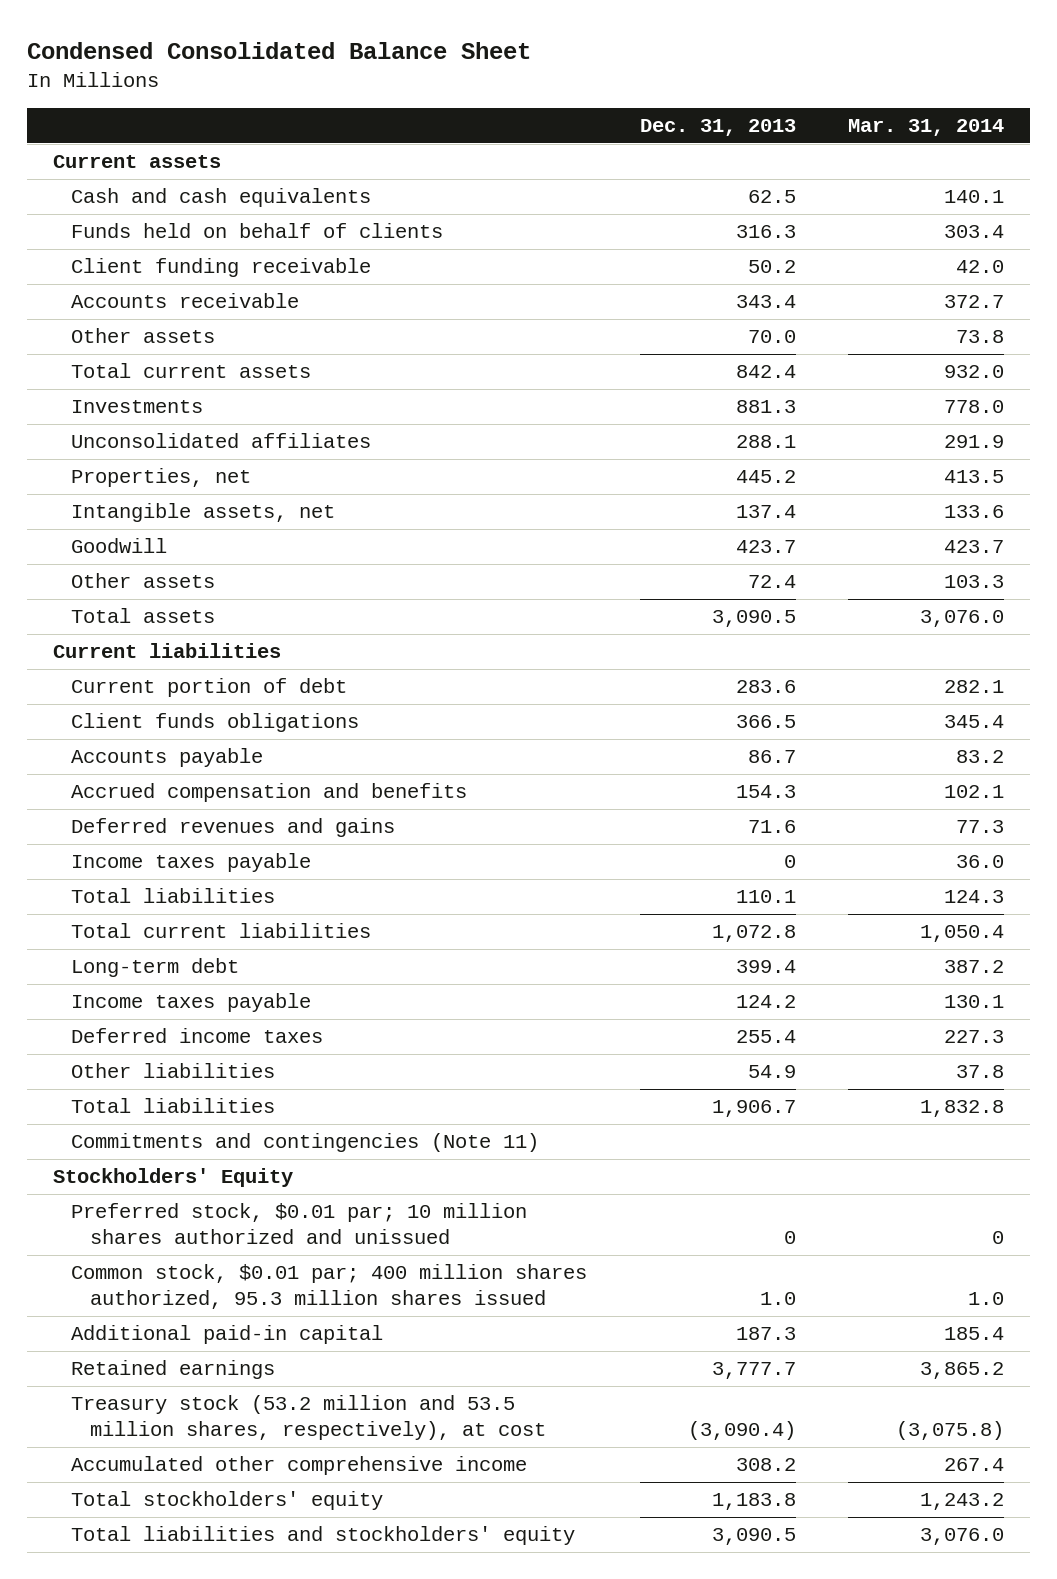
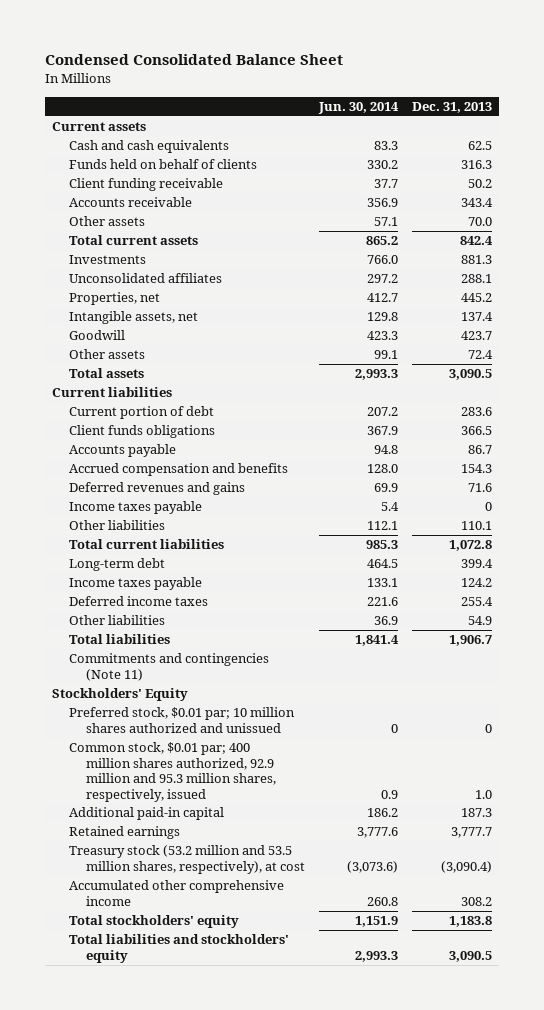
[847,119,1004,137] Mar. 31, 2014 -> none
none -> [318,101,400,114] Jun. 30, 2014
[71,888,276,904] Total liabilities -> [69,520,166,531] Other liabilities
[71,1264,588,1310] Common stock, $0.01 par; 400 million shares authorized, 95.3 million shares issued -> [69,742,277,802] Common stock, $0.01 par; 400 million shares authorized, 92.9 million and 95.3 million shares, respectively, issued

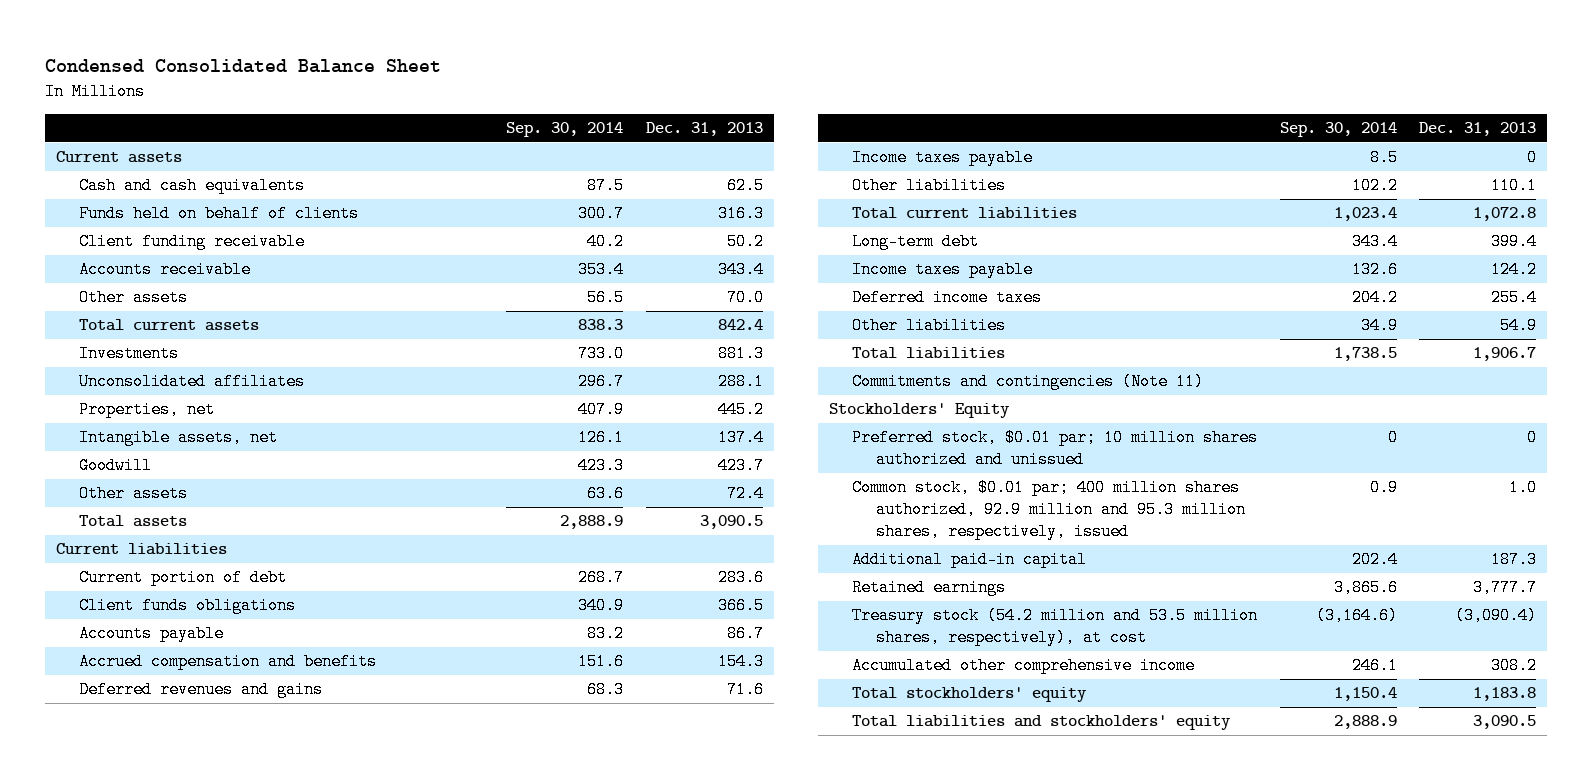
[318,101,400,114] Jun. 30, 2014 -> none
none -> [506,122,624,138] Sep. 30, 2014
[69,845,306,874] Treasury stock (53.2 million and 53.5 million shares, respectively), at cost -> [852,607,1259,647] Treasury stock (54.2 million and 53.5 million shares, respectively), at cost

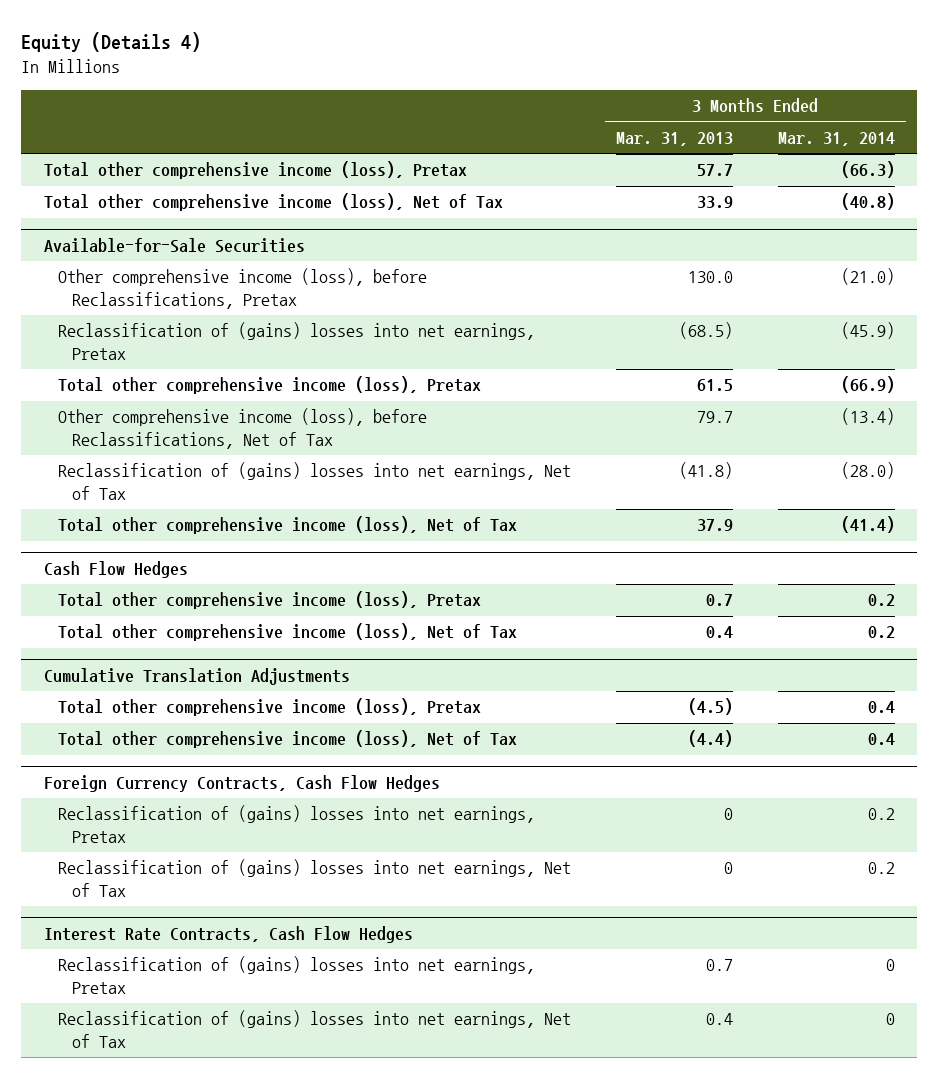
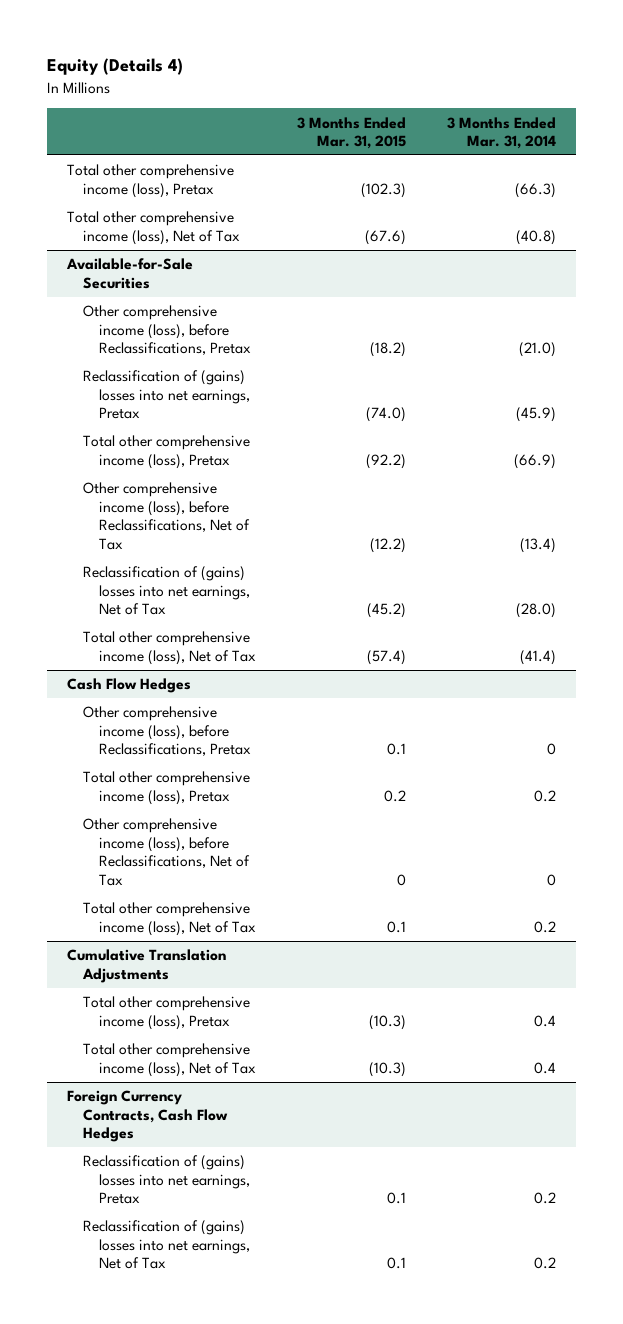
[615,131,733,146] Mar. 31, 2013 -> none
none -> [296,116,406,149] 3 Months Ended Mar. 31, 2015
none -> [83,706,252,757] Other comprehensive income (loss), before Reclassifications, Pretax
none -> [83,818,251,886] Other comprehensive income (loss), before Reclassifications, Net of Tax
[43,925,413,943] Interest Rate Contracts, Cash Flow Hedges -> none
[57,956,535,995] Reclassification of (gains) losses into net earnings, Pretax -> none
[57,1010,571,1049] Reclassification of (gains) losses into net earnings, Net of Tax -> none

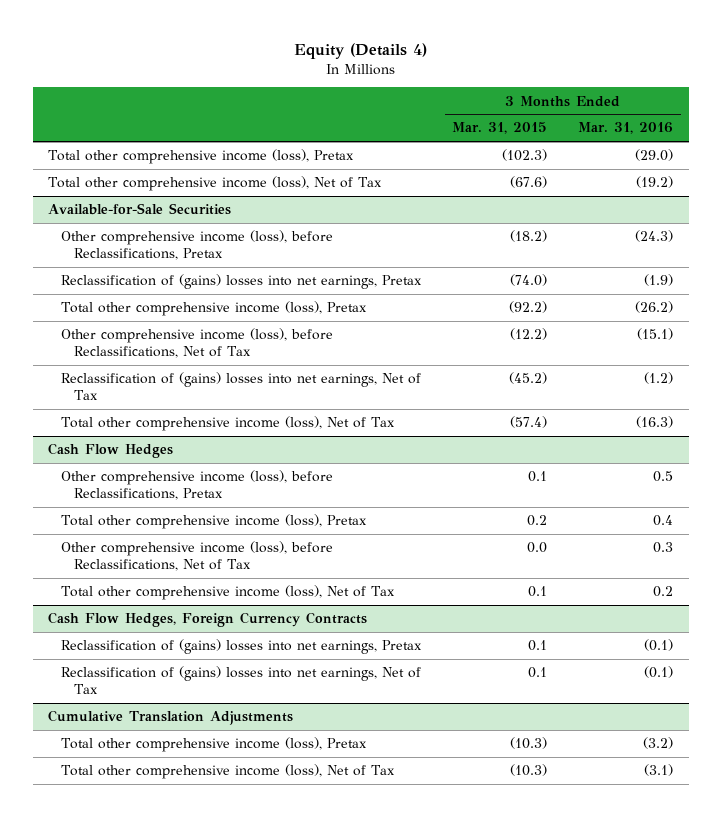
[446,116,556,149] 3 Months Ended Mar. 31, 2014 -> none
none -> [578,122,674,135] Mar. 31, 2016
[396,873,406,886] 0 -> [527,542,548,554] 0.0
none -> [48,612,368,628] Cash Flow Hedges, Foreign Currency Contracts
none -> [61,639,423,655] Reclassification of (gains) losses into net earnings, Pretax
none -> [61,666,422,695] Reclassification of (gains) losses into net earnings, Net of Tax
[67,1090,229,1143] Foreign Currency Contracts, Cash Flow Hedges -> none
[83,1155,251,1205] Reclassification of (gains) losses into net earnings, Pretax -> none
[83,1220,251,1270] Reclassification of (gains) losses into net earnings, Net of Tax -> none

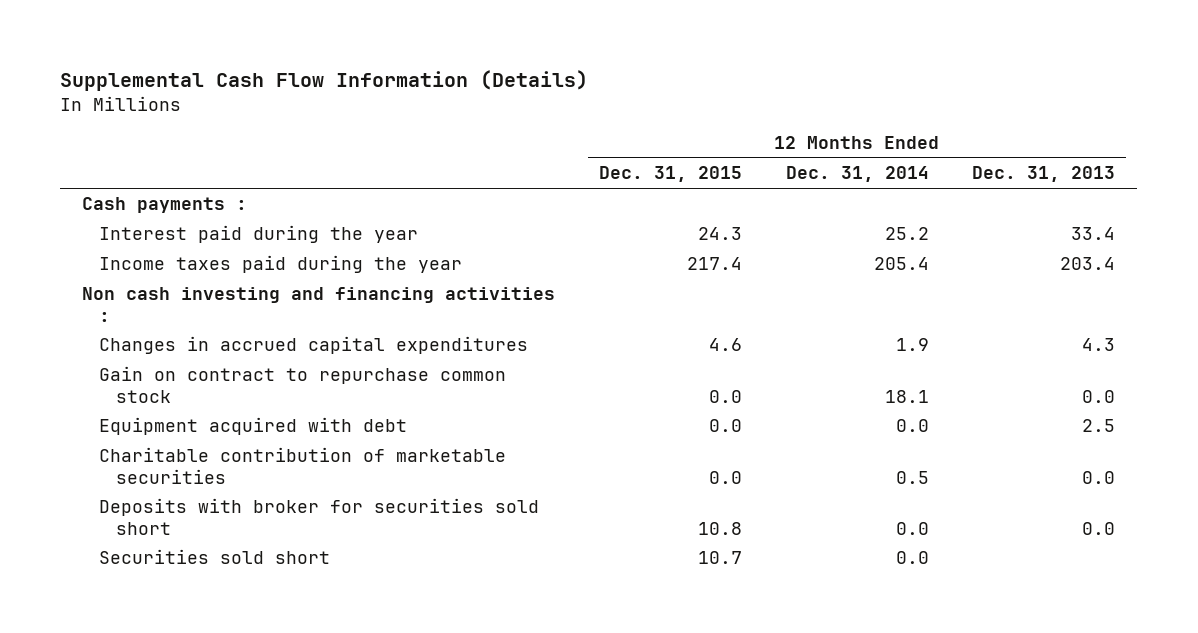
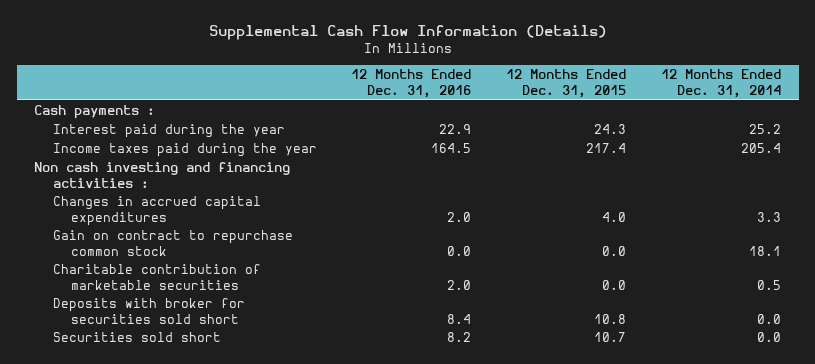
[972,166,1116,183] Dec. 31, 2013 -> none
none -> [351,69,472,98] 12 Months Ended Dec. 31, 2016
[708,338,742,352] 4.6 -> [602,211,627,222] 4.0
[895,338,929,352] 1.9 -> [757,211,782,222] 3.3
[99,417,408,436] Equipment acquired with debt -> none

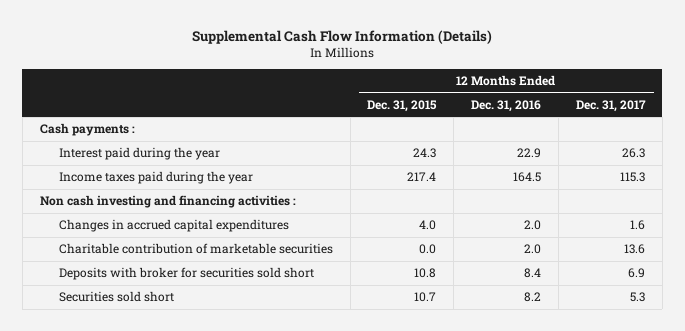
[661,69,782,98] 12 Months Ended Dec. 31, 2014 -> none
none -> [575,99,646,112] Dec. 31, 2017
[52,230,293,256] Gain on contract to repurchase common stock -> none

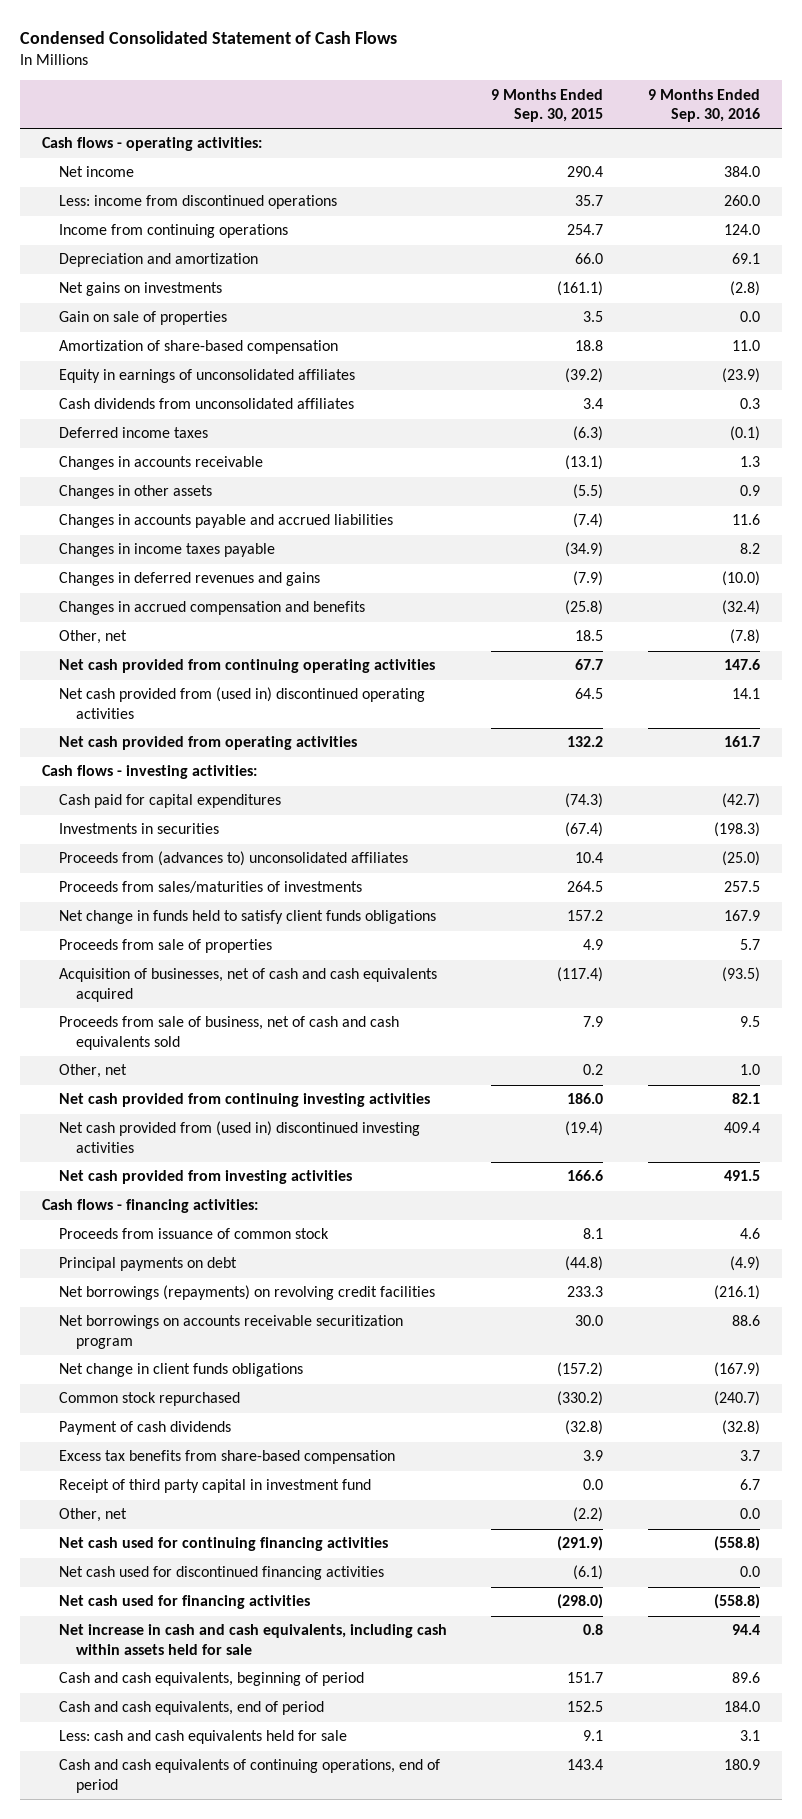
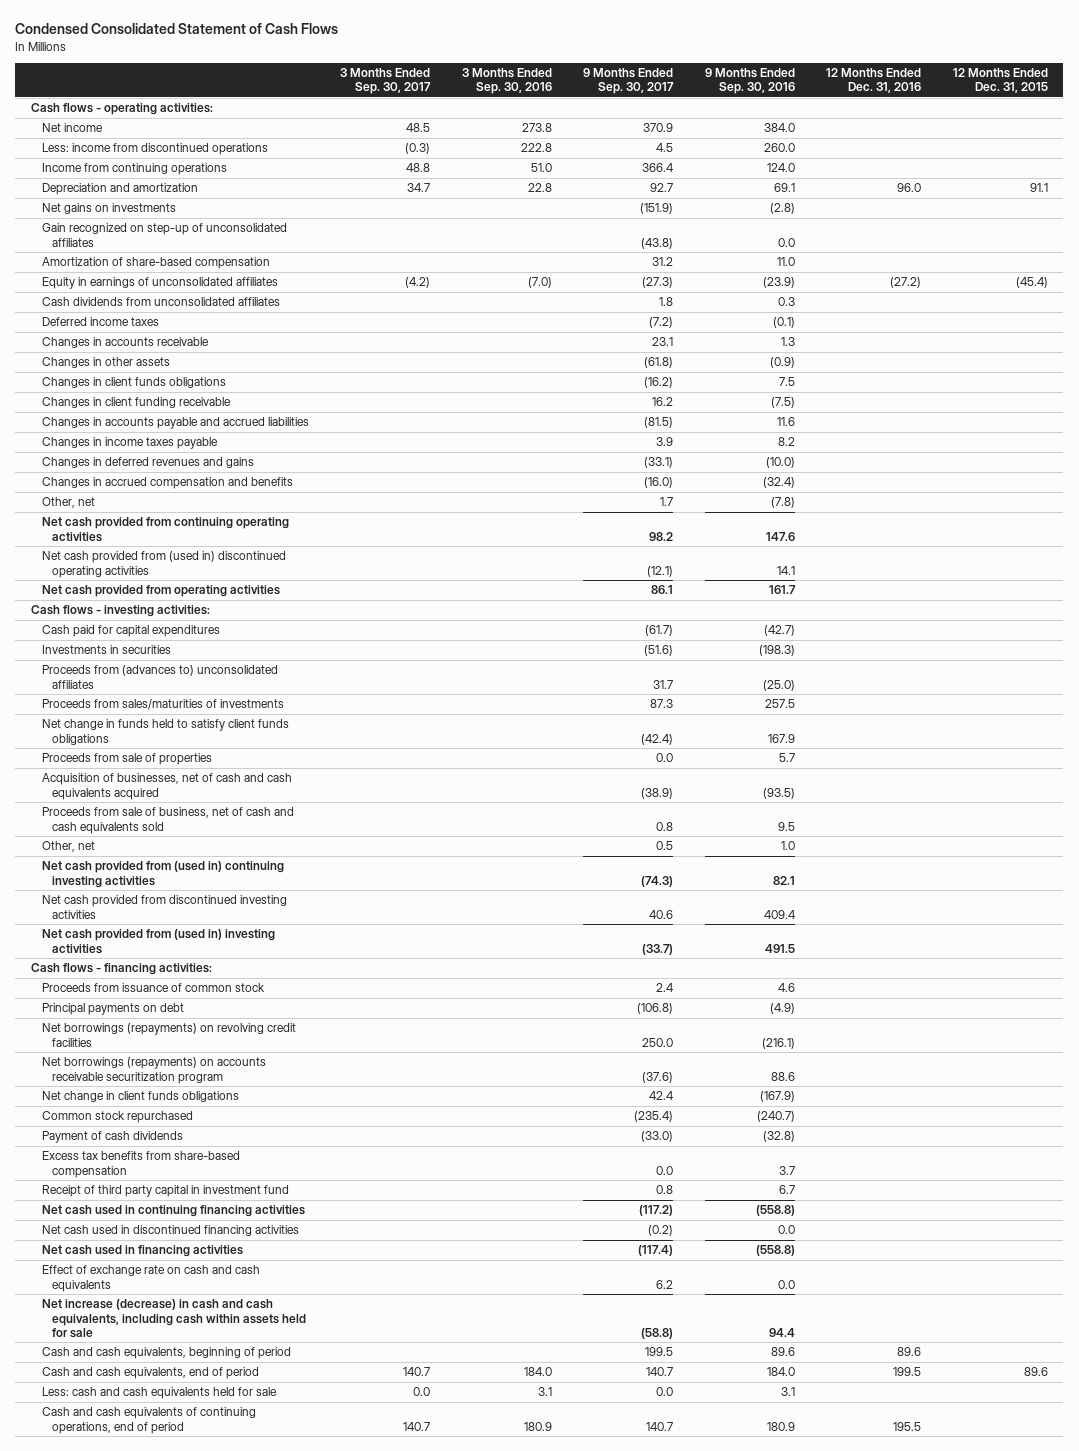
[491,88,604,122] 9 Months Ended Sep. 30, 2015 -> none
none -> [340,68,432,95] 3 Months Ended Sep. 30, 2017
none -> [461,68,552,95] 3 Months Ended Sep. 30, 2016
none -> [583,68,675,95] 9 Months Ended Sep. 30, 2017
none -> [826,68,922,94] 12 Months Ended Dec. 31, 2016
none -> [952,68,1048,94] 12 Months Ended Dec. 31, 2015
[59,311,228,326] Gain on sale of properties -> none
none -> [41,223,287,247] Gain recognized on step-up of unconsolidated affiliates
[739,485,760,497] 0.9 -> [769,357,795,369] (0.9)
none -> [41,377,226,389] Changes in client funds obligations
none -> [41,397,231,409] Changes in client funding receivable
[59,1093,431,1108] Net cash provided from continuing investing activities -> [41,861,284,888] Net cash provided from (used in) continuing investing activities
[59,1121,421,1153] Net cash provided from (used in) discontinued investing activities -> [41,895,287,919] Net cash provided from discontinued investing activities
[59,1170,353,1185] Net cash provided from investing activities -> [41,929,275,954] Net cash provided from (used in) investing activities
[59,1315,404,1349] Net borrowings on accounts receivable securitization program -> [41,1057,266,1084] Net borrowings (repayments) on accounts receivable securitization program
[59,1508,128,1523] Other, net -> none
[59,1537,389,1552] Net cash used for continuing financing activities -> [41,1205,305,1218] Net cash used in continuing financing activities
[59,1566,385,1581] Net cash used for discontinued financing activities -> [41,1225,299,1237] Net cash used in discontinued financing activities
[59,1595,311,1610] Net cash used for financing activities -> [41,1245,243,1258] Net cash used in financing activities
none -> [41,1265,260,1292] Effect of exchange rate on cash and cash equivalents
[59,1624,448,1655] Net increase in cash and cash equivalents, including cash within assets held for sale -> [41,1299,307,1338] Net increase (decrease) in cash and cash equivalents, including cash within assets held for sale

